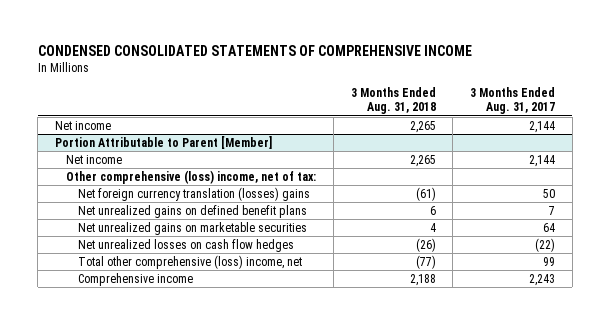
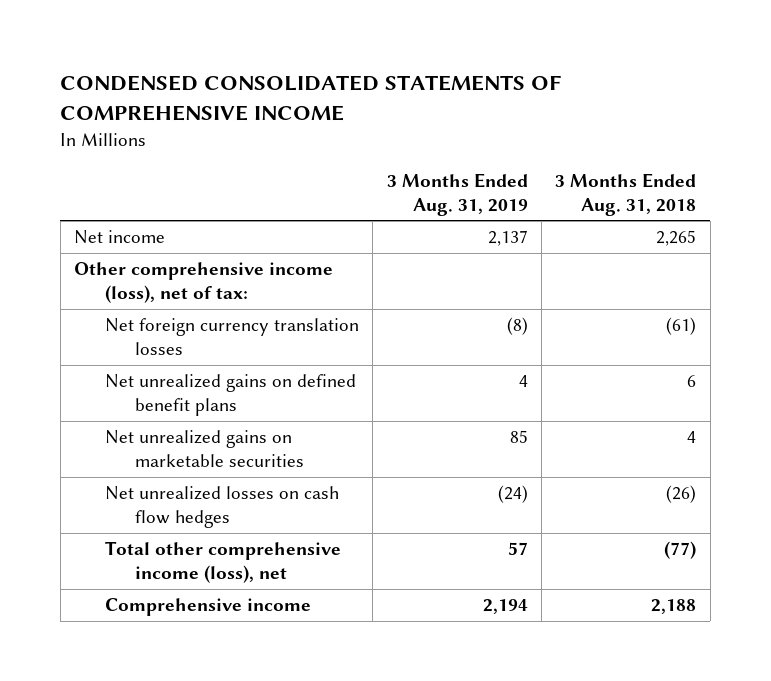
[470,87,556,115] 3 Months Ended Aug. 31, 2017 -> none
none -> [386,172,528,216] 3 Months Ended Aug. 31, 2019
[54,135,272,149] Portion Attributable to Parent [Member] -> none
[66,154,123,164] Net income -> none
[66,169,317,184] Other comprehensive (loss) income, net of tax: -> [74,262,334,303] Other comprehensive income (loss), net of tax:
[77,186,310,201] Net foreign currency translation (losses) gains -> [104,318,359,355] Net foreign currency translation losses
[77,254,302,269] Total other comprehensive (loss) income, net -> [104,541,341,583] Total other comprehensive income (loss), net

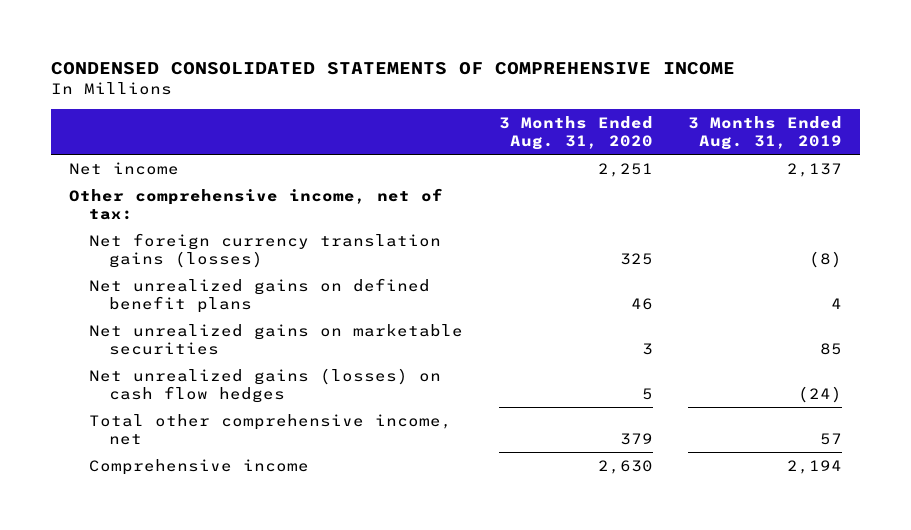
[555,172,697,216] 3 Months Ended Aug. 31, 2018 -> none
none -> [498,116,653,150] 3 Months Ended Aug. 31, 2020
[74,262,334,303] Other comprehensive income (loss), net of tax: -> [68,187,443,220] Other comprehensive income, net of tax:
[104,318,359,355] Net foreign currency translation losses -> [89,232,442,268] Net foreign currency translation gains (losses)
[104,486,339,528] Net unrealized losses on cash flow hedges -> [89,367,442,403] Net unrealized gains (losses) on cash flow hedges
[104,541,341,583] Total other comprehensive income (loss), net -> [89,413,453,445] Total other comprehensive income, net

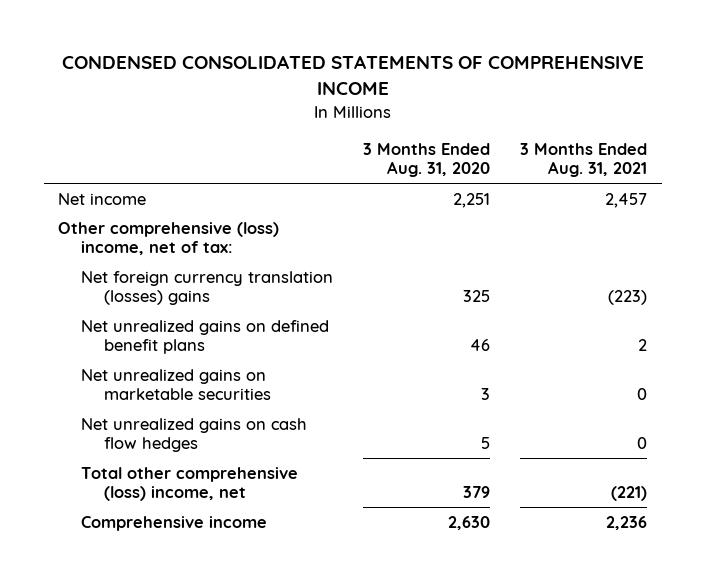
[688,116,843,150] 3 Months Ended Aug. 31, 2019 -> none
none -> [519,142,647,178] 3 Months Ended Aug. 31, 2021
[68,187,443,220] Other comprehensive income, net of tax: -> [58,221,280,256] Other comprehensive (loss) income, net of tax:
[89,232,442,268] Net foreign currency translation gains (losses) -> [81,270,334,306] Net foreign currency translation (losses) gains
[89,367,442,403] Net unrealized gains (losses) on cash flow hedges -> [81,417,308,453] Net unrealized gains on cash flow hedges
[89,413,453,445] Total other comprehensive income, net -> [81,466,299,502] Total other comprehensive (loss) income, net

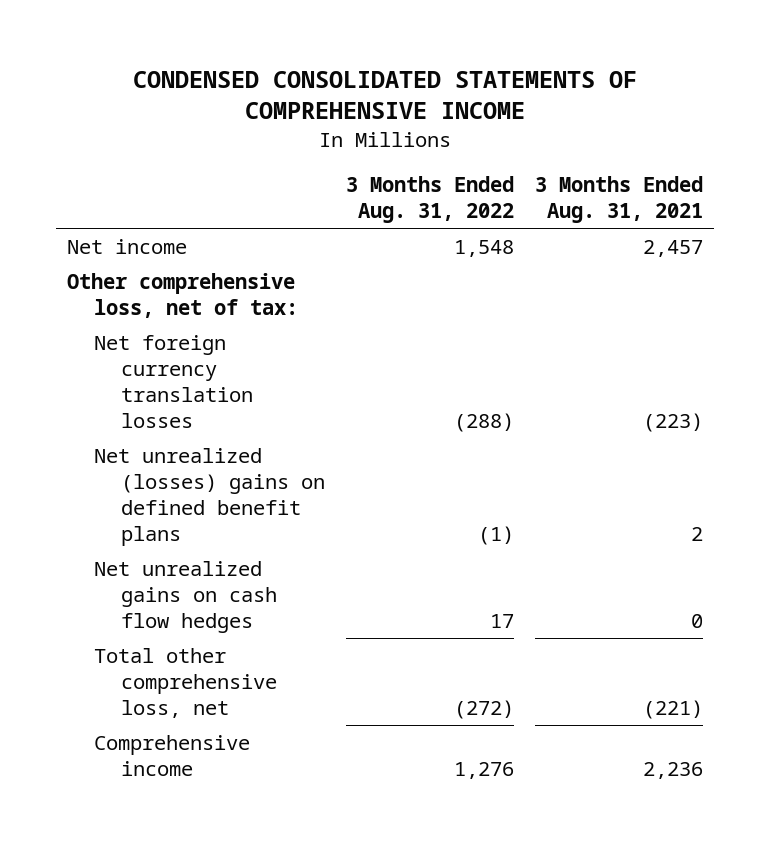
[363,142,491,178] 3 Months Ended Aug. 31, 2020 -> none
none -> [346,176,515,224] 3 Months Ended Aug. 31, 2022
[81,368,271,401] Net unrealized gains on marketable securities -> none
[58,221,280,256] Other comprehensive (loss) income, net of tax: -> [66,272,298,318] Other comprehensive loss, net of tax:
[81,270,334,306] Net foreign currency translation (losses) gains -> [93,334,254,429] Net foreign currency translation losses
[81,319,330,355] Net unrealized gains on defined benefit plans -> [93,447,326,547] Net unrealized (losses) gains on defined benefit plans
[81,466,299,502] Total other comprehensive (loss) income, net -> [93,647,278,719] Total other comprehensive loss, net

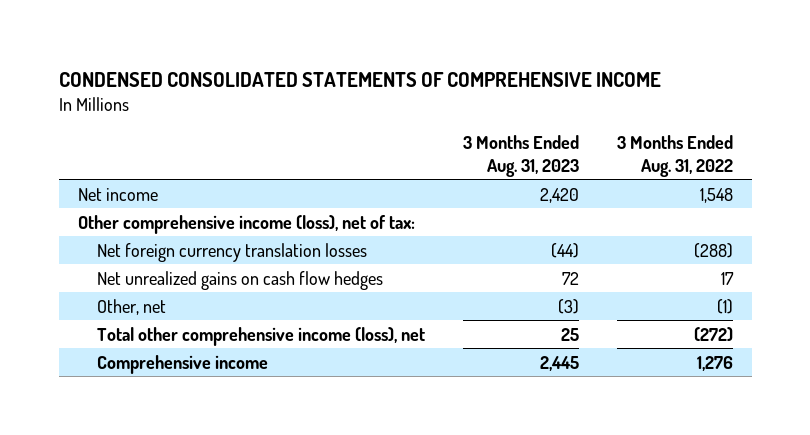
[535,176,704,224] 3 Months Ended Aug. 31, 2021 -> none
none -> [463,134,580,177] 3 Months Ended Aug. 31, 2023
[66,272,298,318] Other comprehensive loss, net of tax: -> [77,214,415,234] Other comprehensive income (loss), net of tax:
[93,447,326,547] Net unrealized (losses) gains on defined benefit plans -> none
none -> [97,298,167,315] Other, net
[93,647,278,719] Total other comprehensive loss, net -> [97,326,426,346] Total other comprehensive income (loss), net

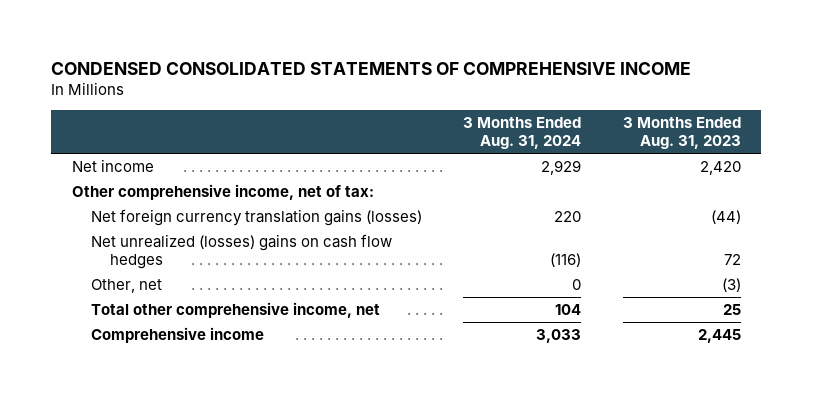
[616,134,733,177] 3 Months Ended Aug. 31, 2022 -> none
none -> [463,116,582,150] 3 Months Ended Aug. 31, 2024
[77,214,415,234] Other comprehensive income (loss), net of tax: -> [72,183,375,200] Other comprehensive income, net of tax:
[97,242,368,262] Net foreign currency translation losses -> [90,208,422,226] Net foreign currency translation gains (losses)
[97,270,384,290] Net unrealized gains on cash flow hedges -> [90,233,392,270] Net unrealized (losses) gains on cash flow hedges
[97,326,426,346] Total other comprehensive income (loss), net -> [90,301,380,318] Total other comprehensive income, net

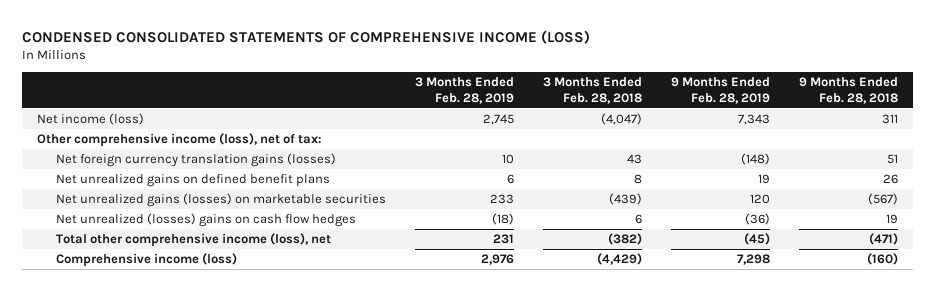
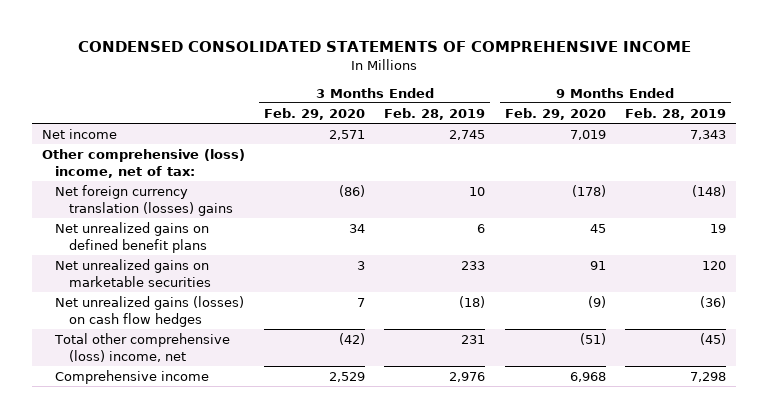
[22,29,591,44] CONDENSED CONSOLIDATED STATEMENTS OF COMPREHENSIVE INCOME (LOSS) -> [77,41,691,53] CONDENSED CONSOLIDATED STATEMENTS OF COMPREHENSIVE INCOME
[543,77,643,104] 3 Months Ended Feb. 28, 2018 -> none
[799,77,899,104] 9 Months Ended Feb. 28, 2018 -> none
none -> [264,107,366,120] Feb. 29, 2020
none -> [504,107,606,120] Feb. 29, 2020
[36,113,144,126] Net income (loss) -> [41,128,117,139] Net income
[36,133,322,148] Other comprehensive income (loss), net of tax: -> [41,148,245,178] Other comprehensive (loss) income, net of tax:
[56,153,337,168] Net foreign currency translation gains (losses) -> [55,184,233,216] Net foreign currency translation (losses) gains
[56,193,387,208] Net unrealized gains (losses) on marketable securities -> [55,258,211,287] Net unrealized gains on marketable securities
[56,213,357,228] Net unrealized (losses) gains on cash flow hedges -> [55,295,245,327] Net unrealized gains (losses) on cash flow hedges
[56,233,332,248] Total other comprehensive income (loss), net -> [54,332,231,362] Total other comprehensive (loss) income, net
[56,253,238,268] Comprehensive income (loss) -> [55,369,210,384] Comprehensive income

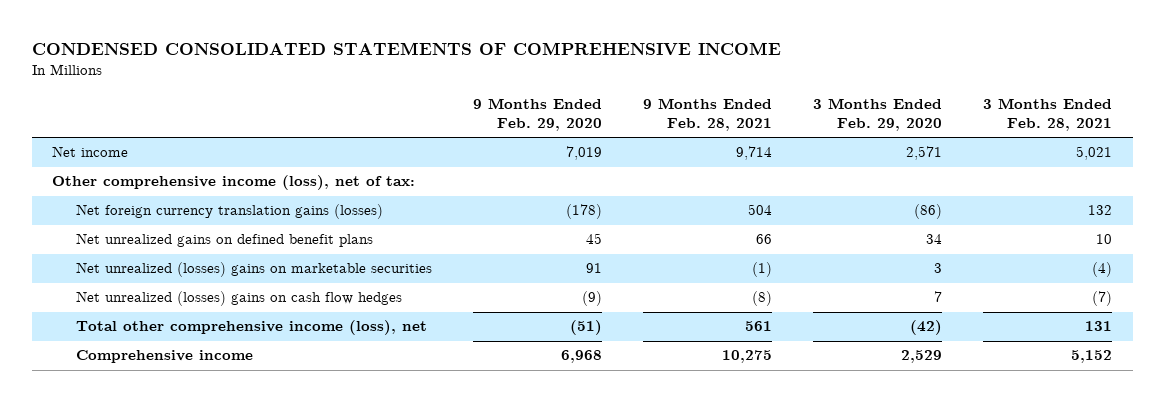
[384,107,486,120] Feb. 28, 2019 -> none
[625,107,727,120] Feb. 28, 2019 -> none
none -> [642,98,772,132] 9 Months Ended Feb. 28, 2021
none -> [983,98,1113,132] 3 Months Ended Feb. 28, 2021
[41,148,245,178] Other comprehensive (loss) income, net of tax: -> [52,175,416,191] Other comprehensive income (loss), net of tax:
[55,184,233,216] Net foreign currency translation (losses) gains -> [75,204,383,220] Net foreign currency translation gains (losses)
[55,258,211,287] Net unrealized gains on marketable securities -> [75,262,432,278] Net unrealized (losses) gains on marketable securities
[55,295,245,327] Net unrealized gains (losses) on cash flow hedges -> [75,291,402,307] Net unrealized (losses) gains on cash flow hedges
[54,332,231,362] Total other comprehensive (loss) income, net -> [75,320,427,336] Total other comprehensive income (loss), net

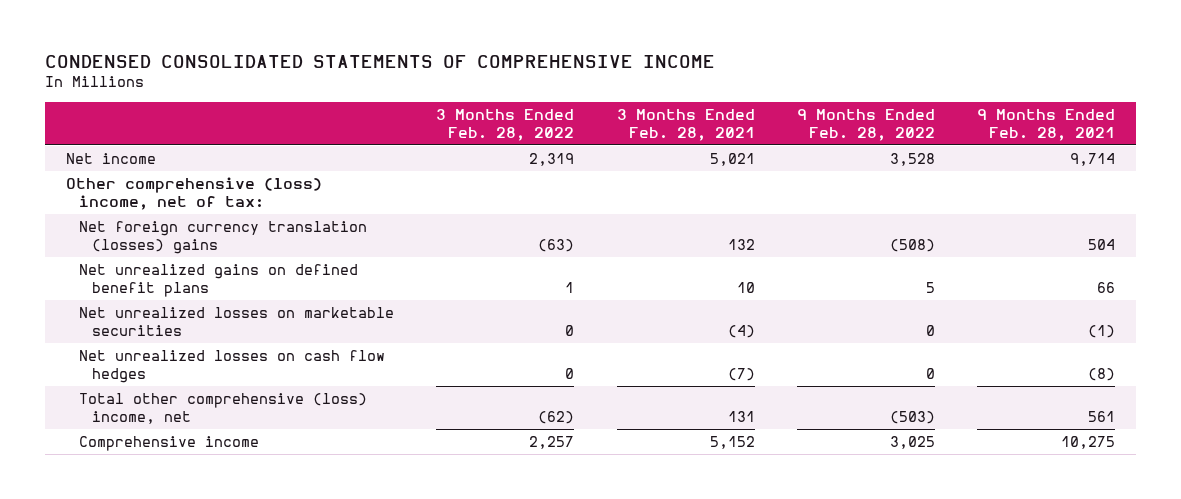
[472,98,602,132] 9 Months Ended Feb. 29, 2020 -> none
[812,98,942,132] 3 Months Ended Feb. 29, 2020 -> none
none -> [436,108,575,141] 3 Months Ended Feb. 28, 2022
none -> [796,108,935,141] 9 Months Ended Feb. 28, 2022
[52,175,416,191] Other comprehensive income (loss), net of tax: -> [65,176,322,211] Other comprehensive (loss) income, net of tax:
[75,204,383,220] Net foreign currency translation gains (losses) -> [79,220,368,255] Net foreign currency translation (losses) gains
[75,262,432,278] Net unrealized (losses) gains on marketable securities -> [79,306,395,337] Net unrealized losses on marketable securities
[75,291,402,307] Net unrealized (losses) gains on cash flow hedges -> [79,349,386,384] Net unrealized losses on cash flow hedges
[75,320,427,336] Total other comprehensive income (loss), net -> [79,392,368,425] Total other comprehensive (loss) income, net

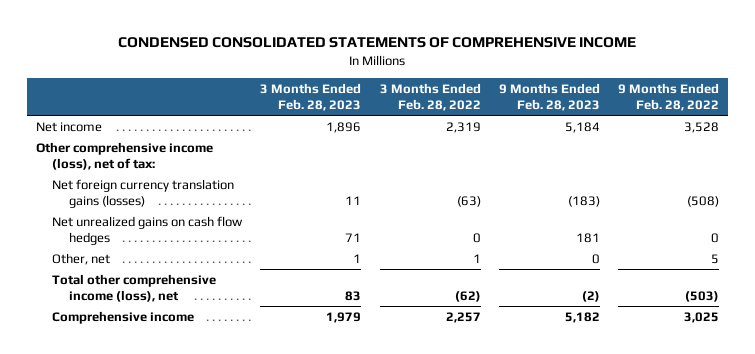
[616,108,755,141] 3 Months Ended Feb. 28, 2021 -> none
[977,108,1116,141] 9 Months Ended Feb. 28, 2021 -> none
none -> [260,82,362,112] 3 Months Ended Feb. 28, 2023
none -> [498,82,600,112] 9 Months Ended Feb. 28, 2023
[79,263,359,298] Net unrealized gains on defined benefit plans -> none
[79,306,395,337] Net unrealized losses on marketable securities -> none
[65,176,322,211] Other comprehensive (loss) income, net of tax: -> [36,141,214,170] Other comprehensive income (loss), net of tax:
[79,220,368,255] Net foreign currency translation (losses) gains -> [52,178,235,208] Net foreign currency translation gains (losses)
[79,349,386,384] Net unrealized losses on cash flow hedges -> [52,215,244,245] Net unrealized gains on cash flow hedges
none -> [52,252,111,265] Other, net
[79,392,368,425] Total other comprehensive (loss) income, net -> [52,273,217,302] Total other comprehensive income (loss), net

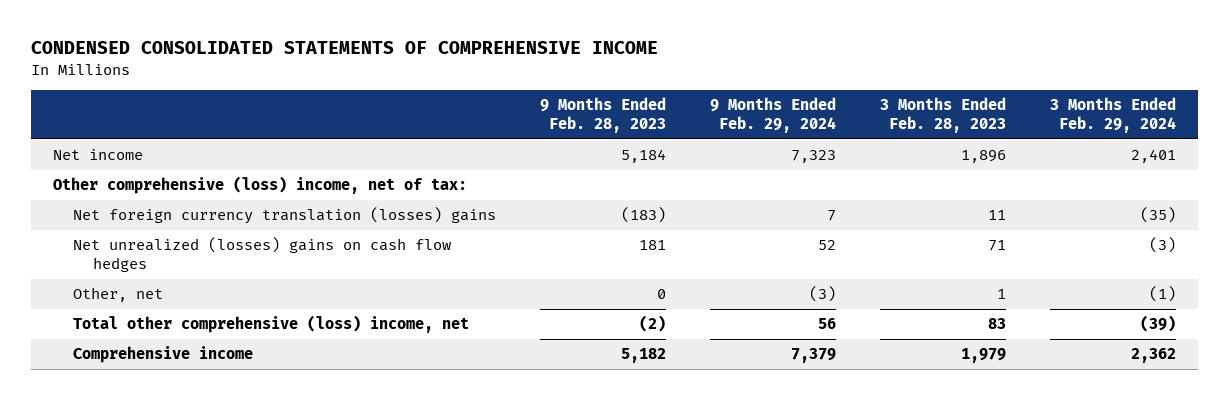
[379,82,481,112] 3 Months Ended Feb. 28, 2022 -> none
[617,82,719,112] 9 Months Ended Feb. 28, 2022 -> none
none -> [709,97,836,133] 9 Months Ended Feb. 29, 2024
none -> [1049,97,1176,133] 3 Months Ended Feb. 29, 2024
[36,141,214,170] Other comprehensive income (loss), net of tax: -> [52,176,467,195] Other comprehensive (loss) income, net of tax:
[52,178,235,208] Net foreign currency translation gains (losses) -> [72,207,496,225] Net foreign currency translation (losses) gains
[52,215,244,245] Net unrealized gains on cash flow hedges -> [72,237,451,272] Net unrealized (losses) gains on cash flow hedges
[52,273,217,302] Total other comprehensive income (loss), net -> [72,315,469,334] Total other comprehensive (loss) income, net

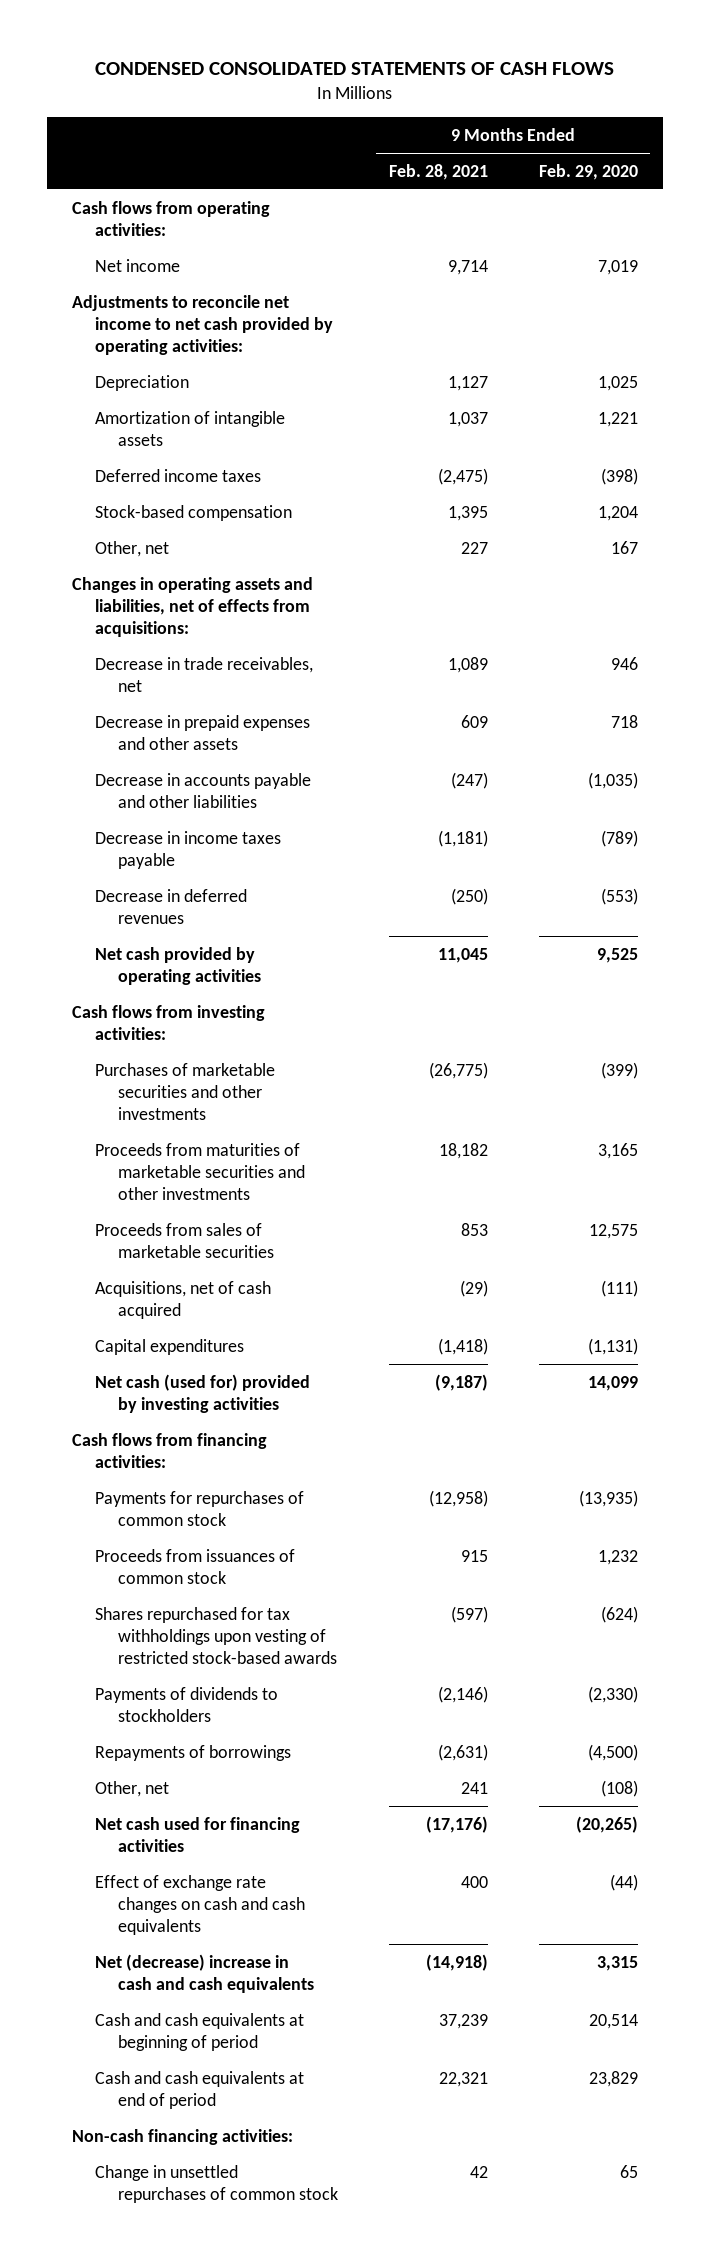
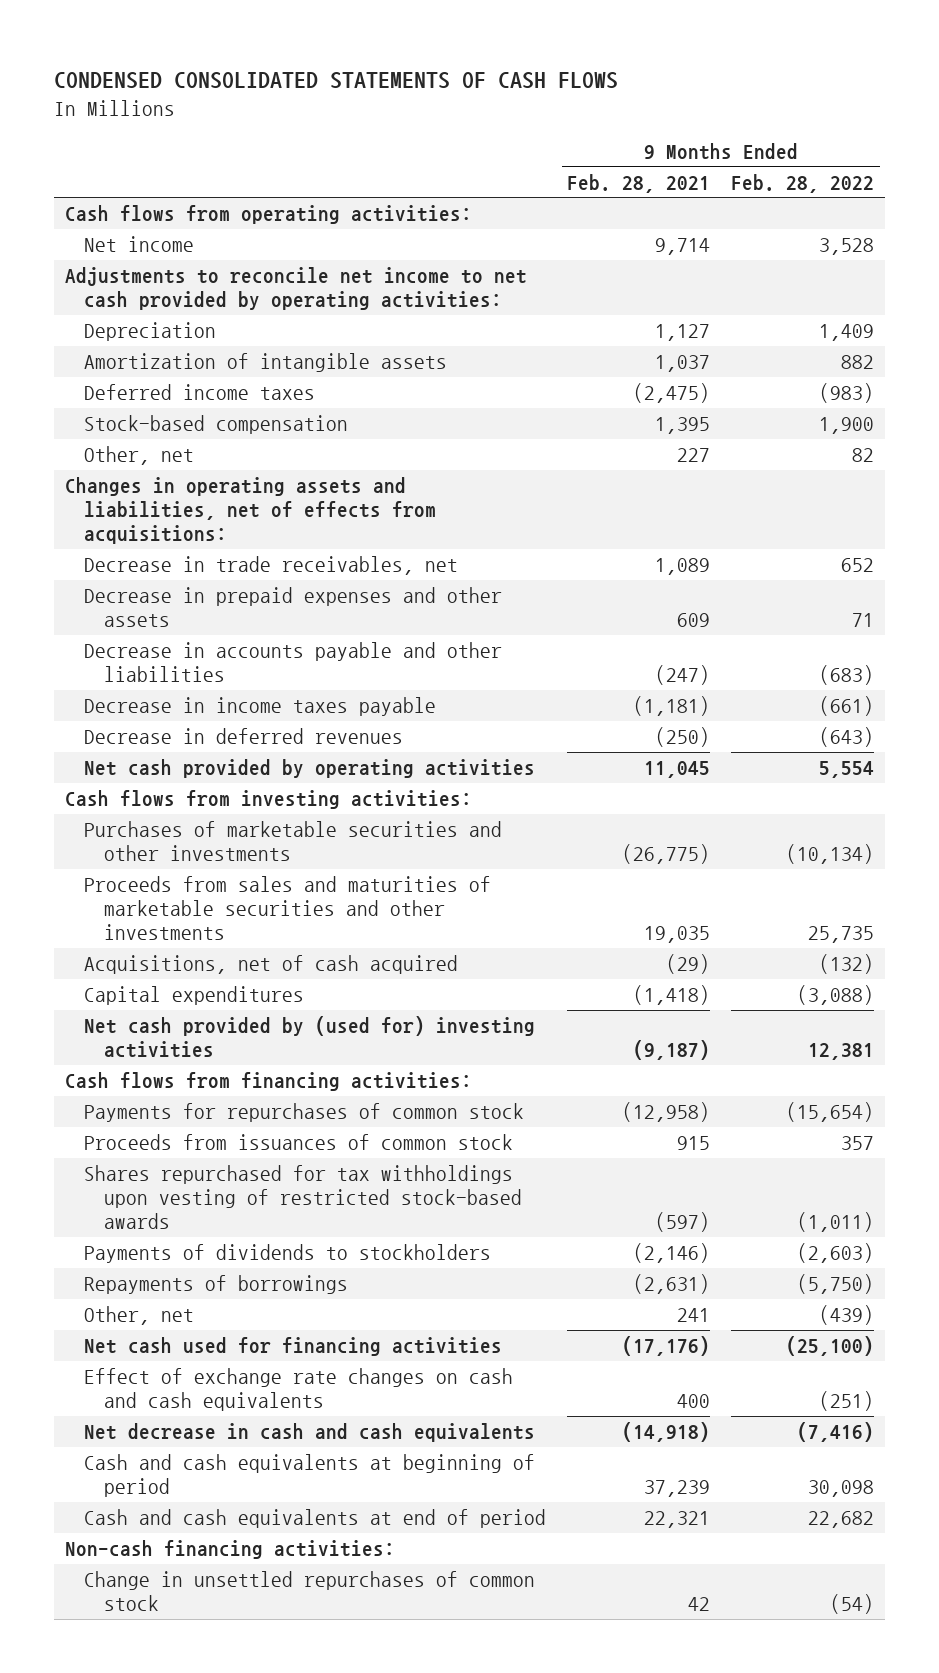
[538,163,638,180] Feb. 29, 2020 -> none
none -> [731,173,875,193] Feb. 28, 2022
[94,1222,274,1258] Proceeds from sales of marketable securities -> none
[94,1142,305,1200] Proceeds from maturities of marketable securities and other investments -> [84,876,492,941] Proceeds from sales and maturities of marketable securities and other investments
[438,1142,488,1159] 18,182 -> [644,926,711,944] 19,035
[94,1373,310,1413] Net cash (used for) provided by investing activities -> [84,1016,536,1059] Net cash provided by (used for) investing activities
[94,1953,314,1993] Net (decrease) increase in cash and cash equivalents -> [84,1423,536,1443] Net decrease in cash and cash equivalents

